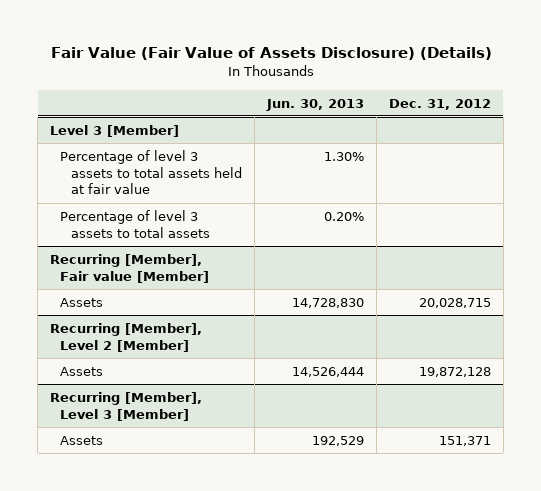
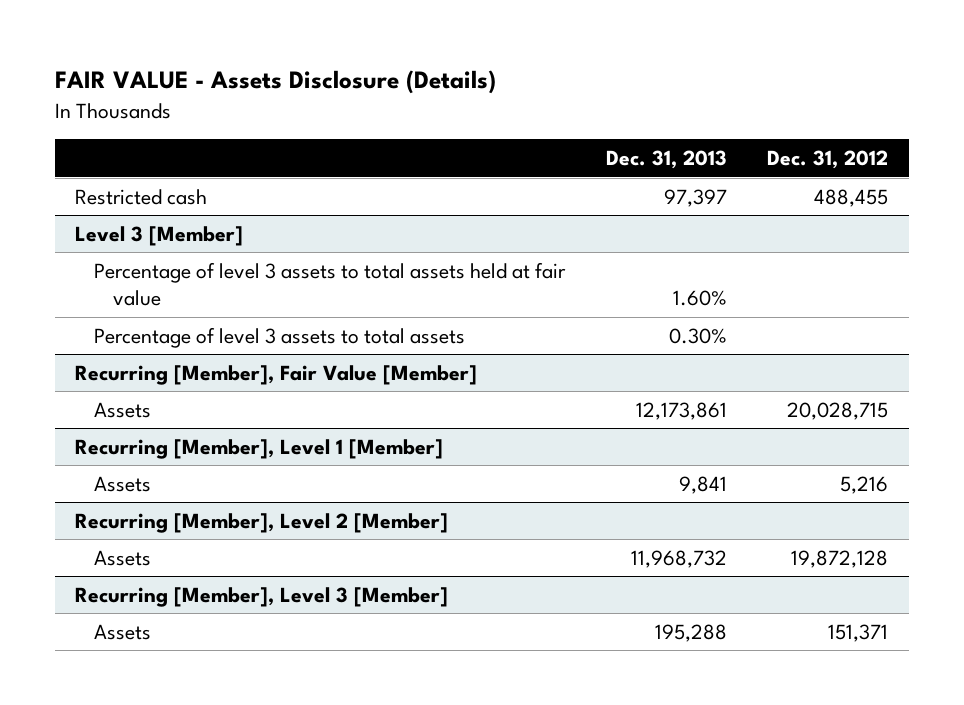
[50,47,492,61] Fair Value (Fair Value of Assets Disclosure) (Details) -> [54,70,496,95] FAIR VALUE - Assets Disclosure (Details)
[265,98,364,111] Jun. 30, 2013 -> none
none -> [605,150,727,170] Dec. 31, 2013
none -> [75,188,208,205] Restricted cash
[50,254,210,283] Recurring [Member], Fair value [Member] -> [75,364,478,385] Recurring [Member], Fair Value [Member]
none -> [75,438,444,459] Recurring [Member], Level 1 [Member]
none -> [93,475,151,492] Assets

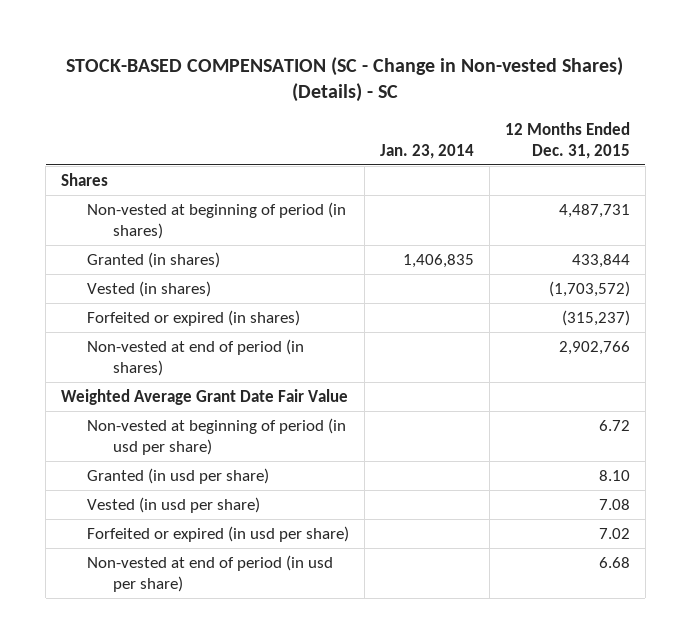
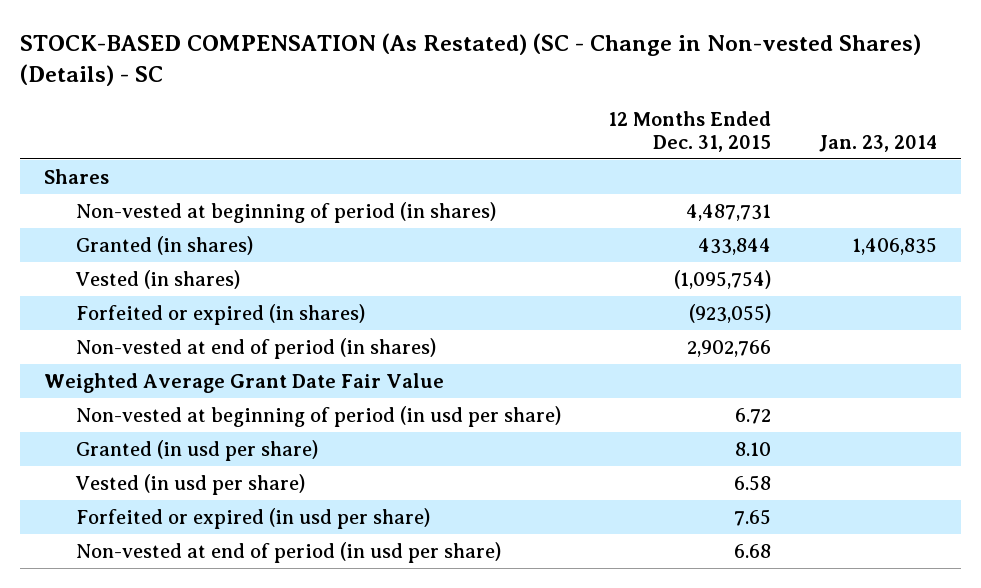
[66,56,624,103] STOCK-BASED COMPENSATION (SC - Change in Non-vested Shares) (Details) - SC -> [19,32,921,86] STOCK-BASED COMPENSATION (As Restated) (SC - Change in Non-vested Shares) (Details) - SC
[548,280,630,297] (1,703,572) -> [674,269,772,289] (1,095,754)
[561,309,630,326] (315,237) -> [689,303,772,323] (923,055)
[598,498,630,510] 7.08 -> [734,474,772,491] 6.58
[598,527,630,539] 7.02 -> [734,508,772,526] 7.65

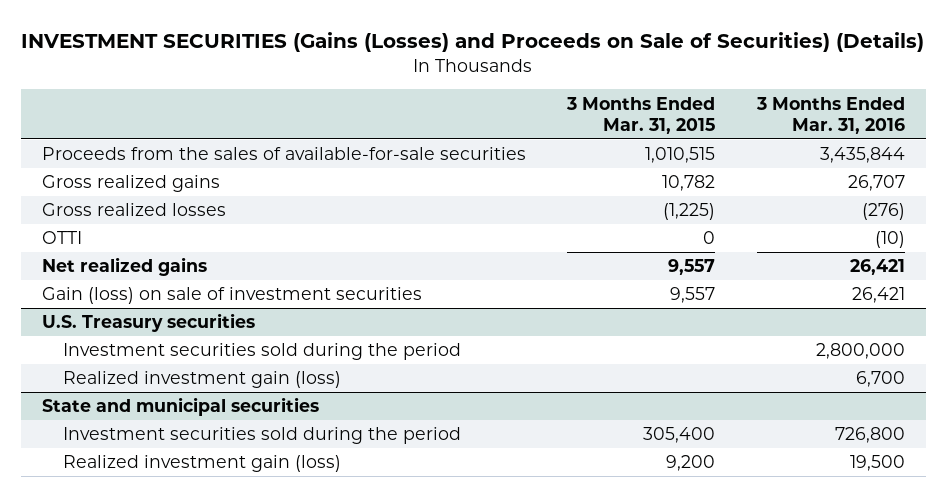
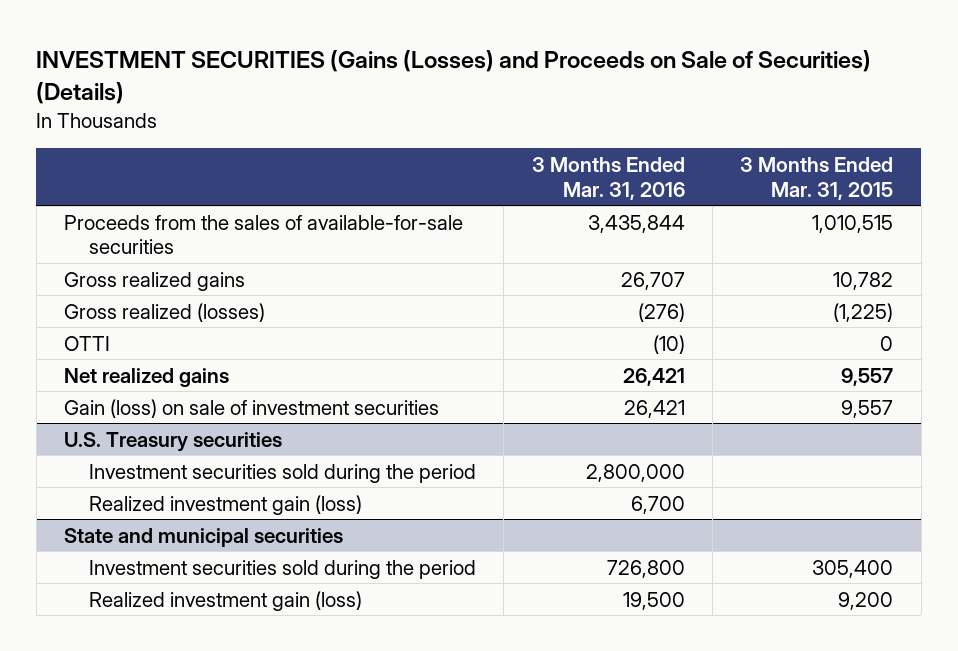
[42,203,227,217] Gross realized losses -> [64,302,266,322] Gross realized (losses)

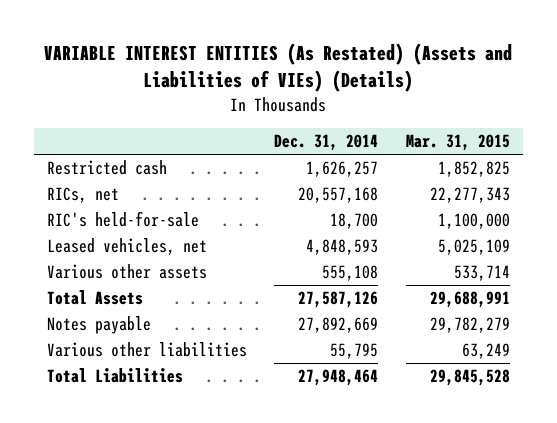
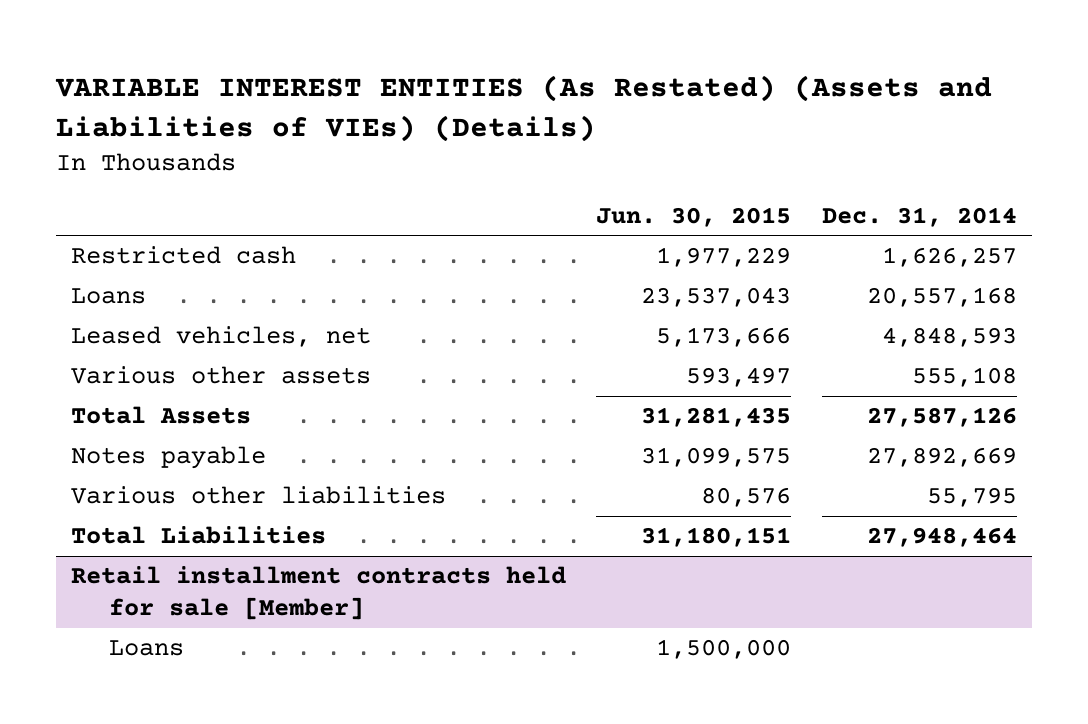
[405,134,510,152] Mar. 31, 2015 -> none
none -> [596,207,792,228] Jun. 30, 2015
[47,211,200,228] RIC's held-for-sale -> none
[47,187,120,204] RICs, net -> [70,288,146,305] Loans
none -> [70,566,566,621] Retail installment contracts held for sale [Member]
none -> [108,640,184,657] Loans

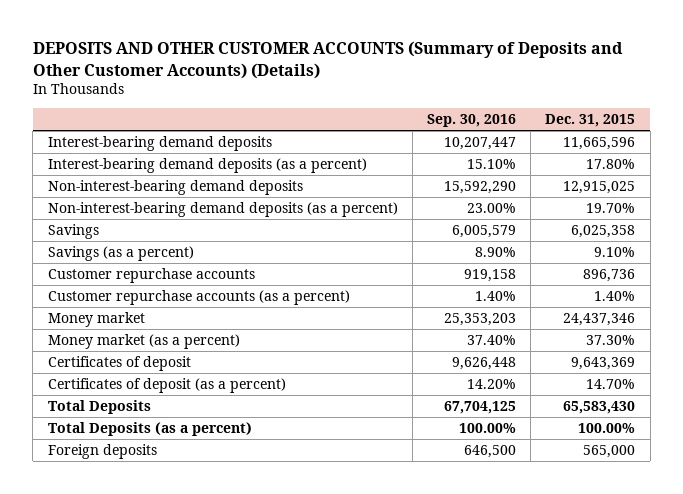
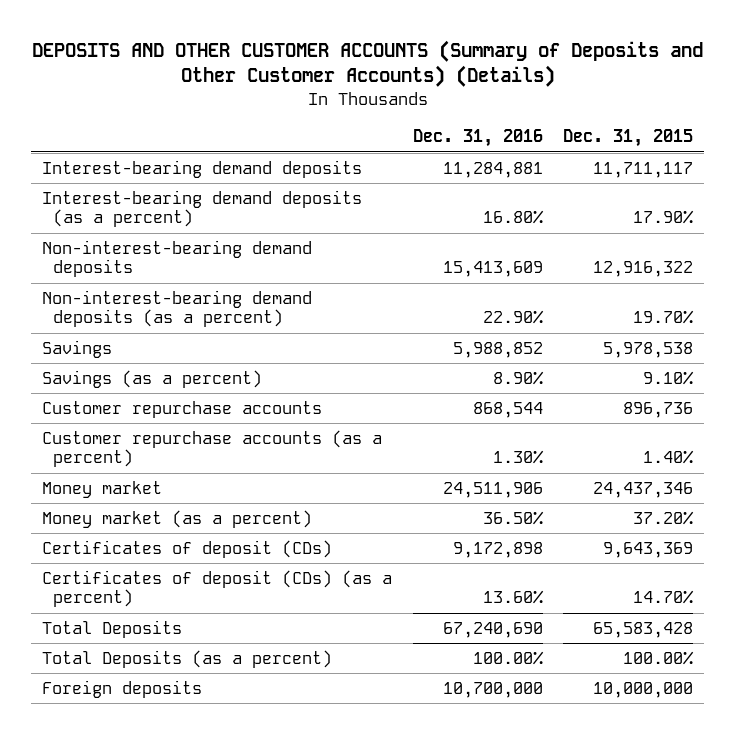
[427,114,517,128] Sep. 30, 2016 -> none
none -> [412,129,543,148] Dec. 31, 2016
[563,137,636,151] 11,665,596 -> [593,161,694,178] 11,711,117
[586,159,636,170] 17.80% -> [633,210,695,225] 17.90%
[563,181,636,195] 12,915,025 -> [593,261,694,278] 12,916,322
[571,225,636,239] 6,025,358 -> [603,341,694,358] 5,978,538
[586,335,636,346] 37.30% -> [633,510,695,525] 37.20%
[47,356,191,372] Certificates of deposit -> [41,539,332,558] Certificates of deposit (CDs)
[47,378,286,394] Certificates of deposit (as a percent) -> [41,569,392,608] Certificates of deposit (CDs) (as a percent)
[563,401,636,415] 65,583,430 -> [593,621,694,638] 65,583,428
[583,445,636,459] 565,000 -> [593,681,694,698] 10,000,000

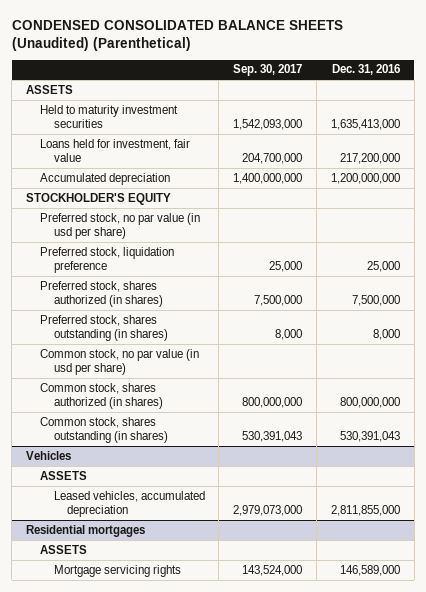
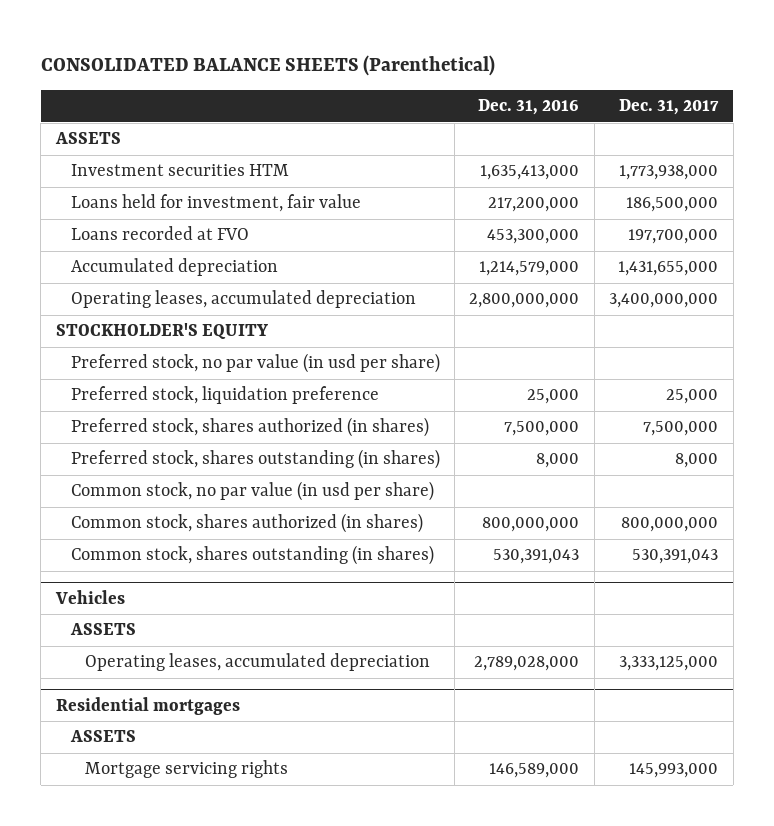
[11,19,343,51] CONDENSED CONSOLIDATED BALANCE SHEETS (Unaudited) (Parenthetical) -> [40,54,495,76] CONSOLIDATED BALANCE SHEETS (Parenthetical)
[233,64,303,77] Sep. 30, 2017 -> none
none -> [619,99,720,116] Dec. 31, 2017
[39,104,178,129] Held to maturity investment securities -> [70,164,289,177] Investment securities HTM
none -> [70,226,249,241] Loans recorded at FVO
[330,172,400,184] 1,200,000,000 -> [479,261,580,277] 1,214,579,000
none -> [70,290,416,309] Operating leases, accumulated depreciation
[53,490,205,518] Leased vehicles, accumulated depreciation -> [85,653,431,672] Operating leases, accumulated depreciation
[330,505,400,517] 2,811,855,000 -> [474,656,580,672] 2,789,028,000

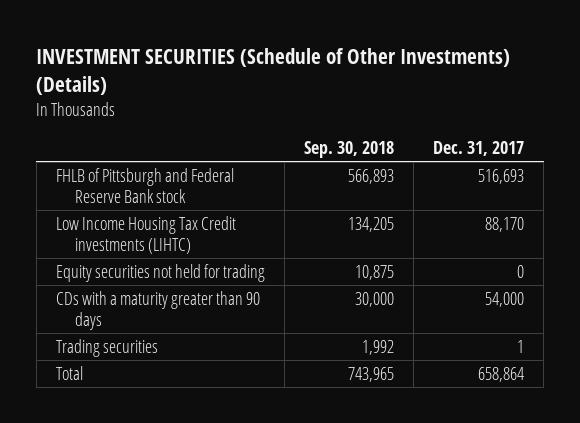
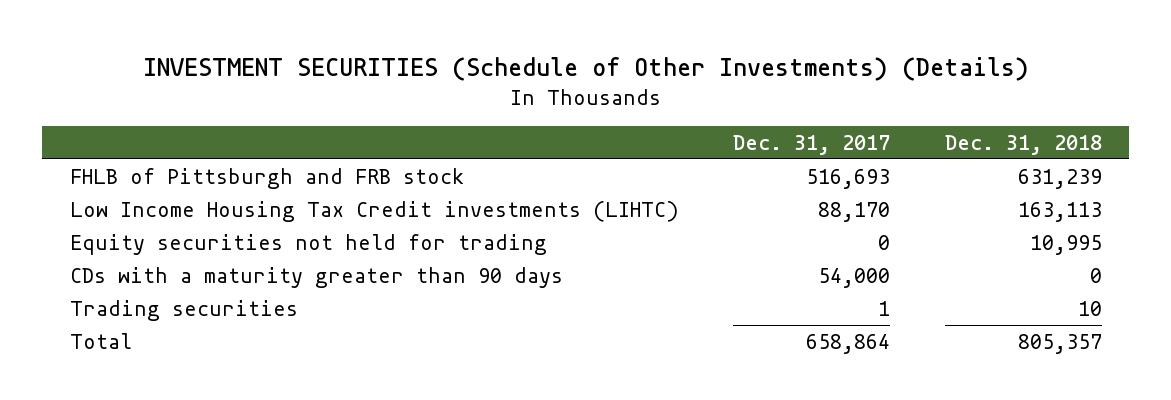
[304,140,395,158] Sep. 30, 2018 -> none
none -> [944,135,1102,156] Dec. 31, 2018
[55,168,234,204] FHLB of Pittsburgh and Federal Reserve Bank stock -> [69,167,464,189] FHLB of Pittsburgh and FRB stock

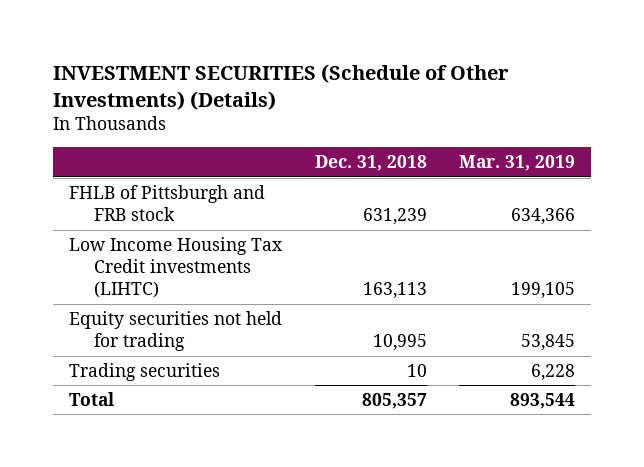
[733,135,891,156] Dec. 31, 2017 -> none
none -> [459,155,576,172] Mar. 31, 2019
[69,266,563,288] CDs with a maturity greater than 90 days -> none

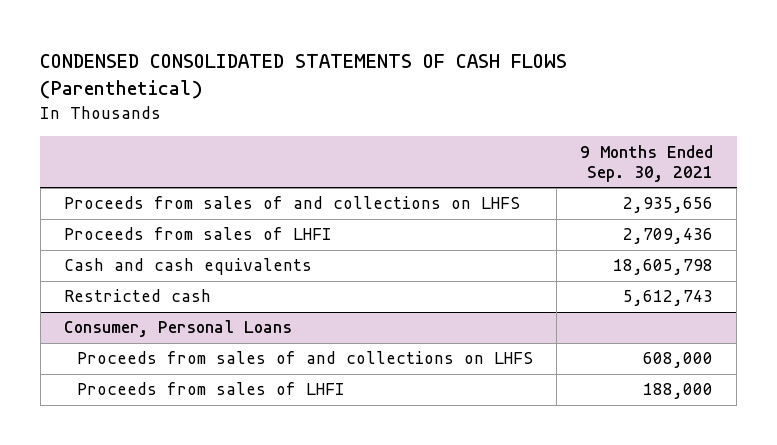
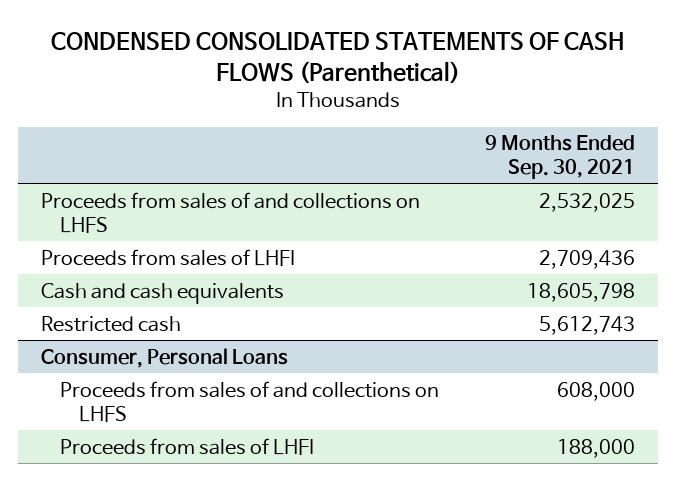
[623,197,714,214] 2,935,656 -> [539,192,636,212] 2,532,025

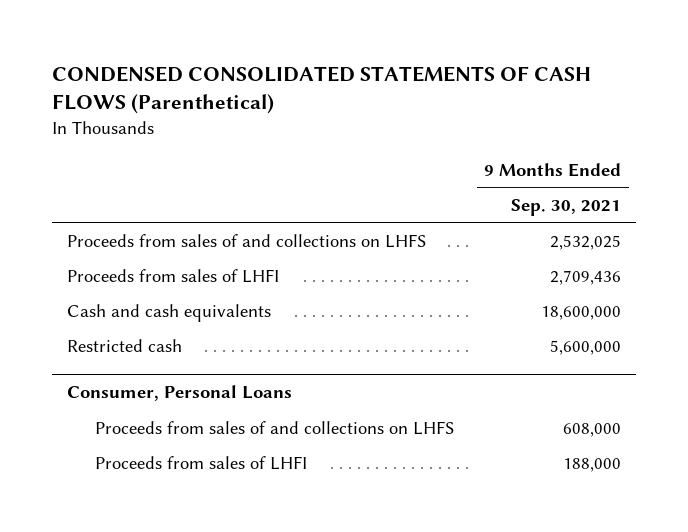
[527,282,636,302] 18,605,798 -> [541,305,622,320] 18,600,000
[539,315,636,335] 5,612,743 -> [550,339,622,355] 5,600,000

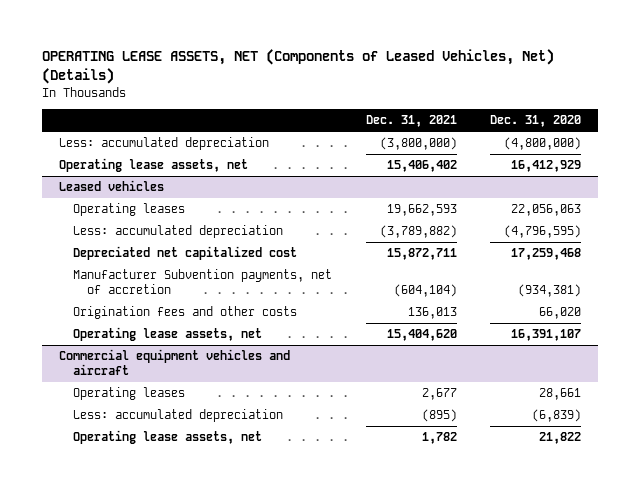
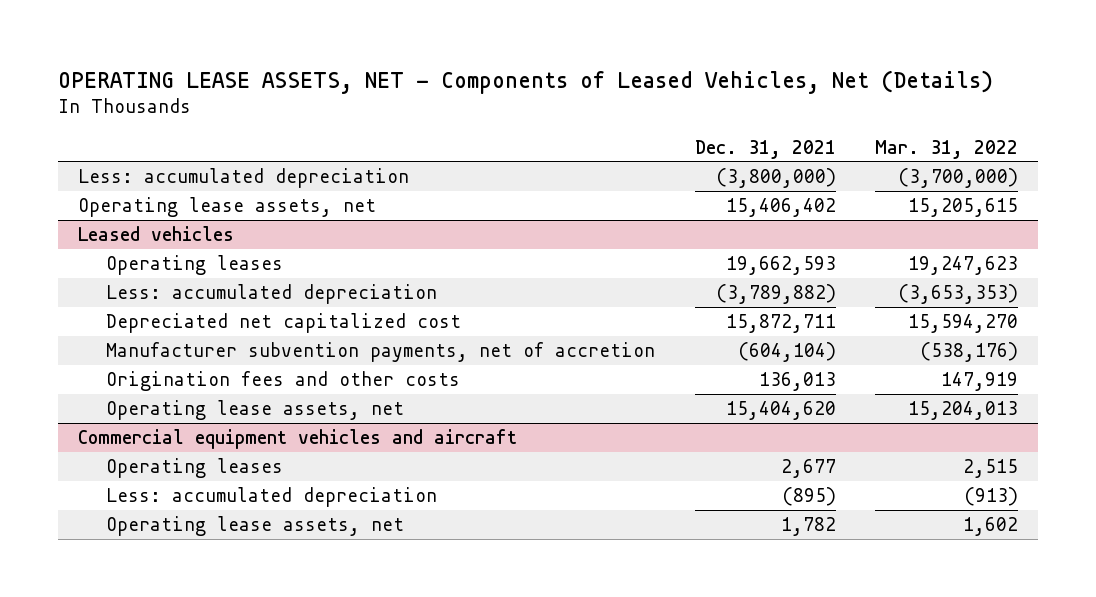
[42,49,555,85] OPERATING LEASE ASSETS, NET (Components of Leased Vehicles, Net) (Details) -> [57,69,993,94] OPERATING LEASE ASSETS, NET - Components of Leased Vehicles, Net (Details)
[490,115,582,128] Dec. 31, 2020 -> none
none -> [875,139,1019,159] Mar. 31, 2022
[73,269,333,295] Manufacturer Subvention payments, net of accretion -> [105,341,655,362] Manufacturer subvention payments, net of accretion

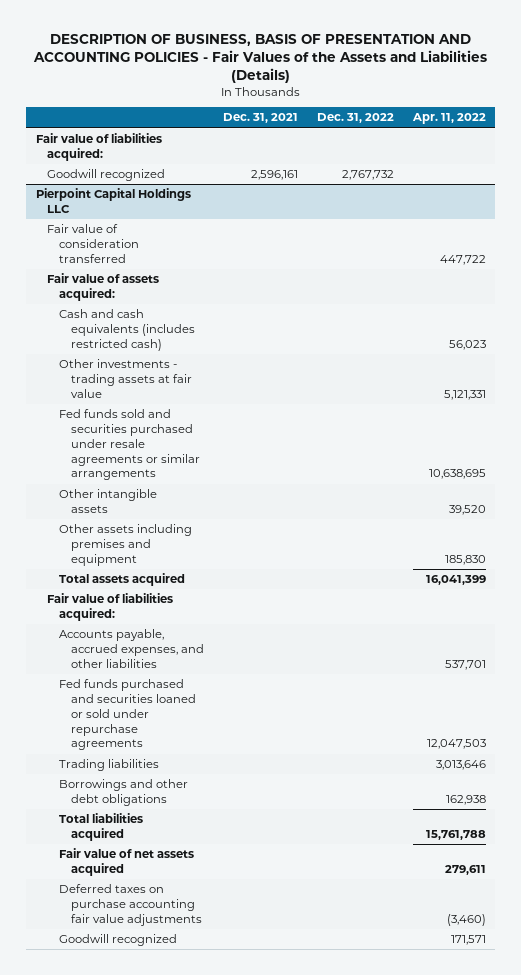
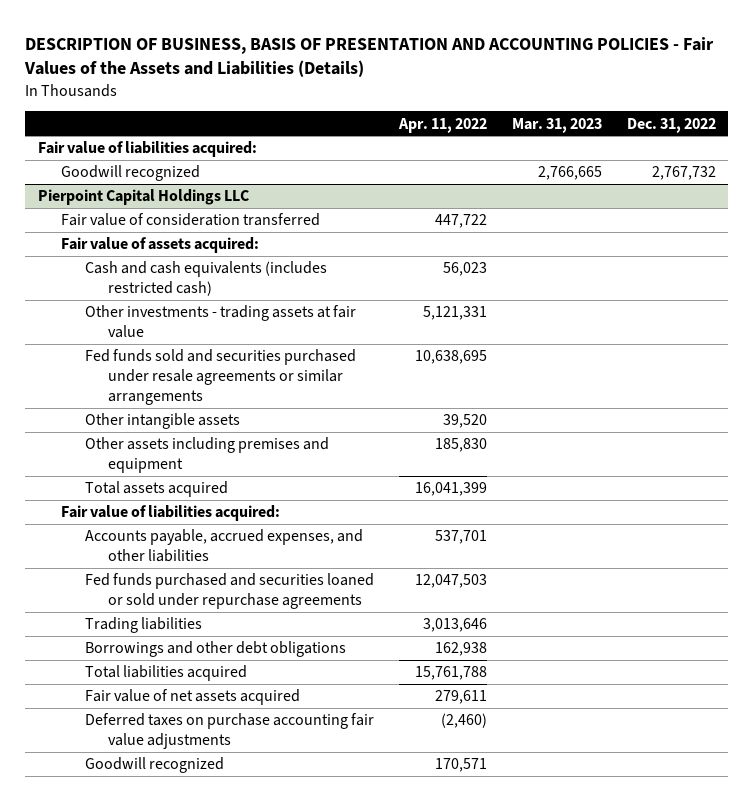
[223,113,299,124] Dec. 31, 2021 -> none
none -> [511,117,602,133] Mar. 31, 2023
[446,913,486,926] (3,460) -> [440,713,487,729] (2,460)
[450,935,486,946] 171,571 -> [434,758,487,773] 170,571

